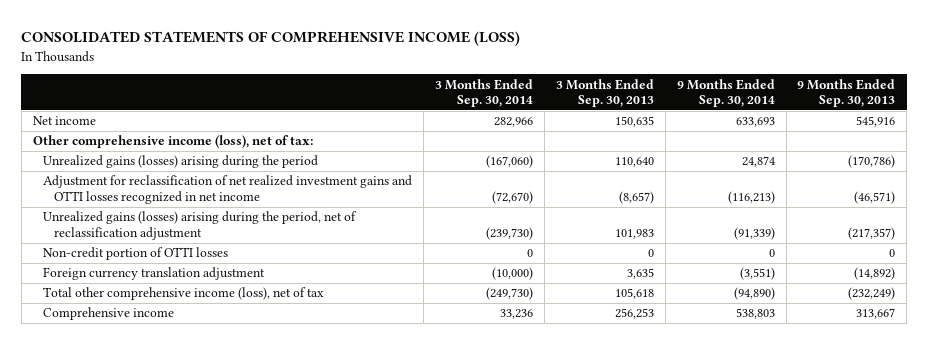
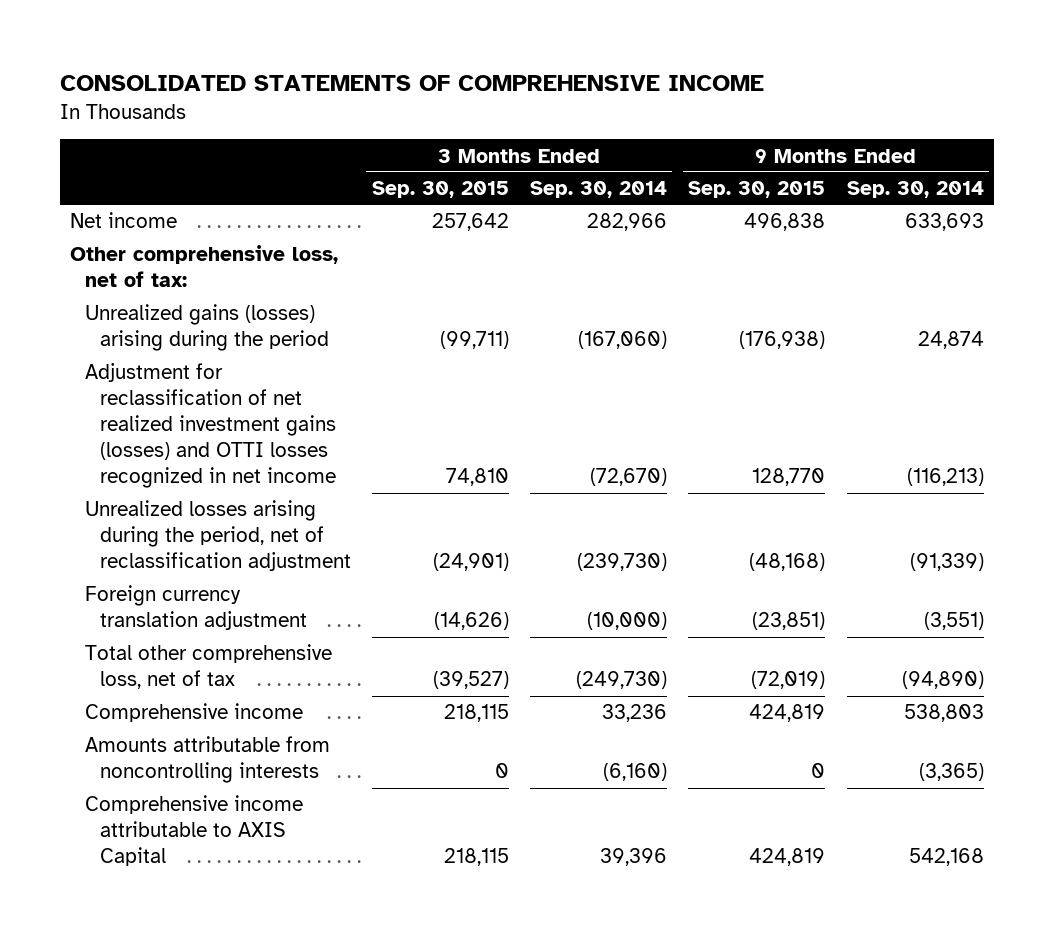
[21,31,521,47] CONSOLIDATED STATEMENTS OF COMPREHENSIVE INCOME (LOSS) -> [59,75,764,92] CONSOLIDATED STATEMENTS OF COMPREHENSIVE INCOME
[555,78,654,108] 3 Months Ended Sep. 30, 2013 -> none
[797,78,896,108] 9 Months Ended Sep. 30, 2013 -> none
none -> [371,181,509,199] Sep. 30, 2015
none -> [688,181,826,199] Sep. 30, 2015
[32,135,313,149] Other comprehensive income (loss), net of tax: -> [70,245,339,288] Other comprehensive loss, net of tax:
[43,247,229,261] Non-credit portion of OTTI losses -> none
[43,175,413,205] Adjustment for reclassification of net realized investment gains and OTTI losses recognized in net income -> [85,363,336,489] Adjustment for reclassification of net realized investment gains (losses) and OTTI losses recognized in net income
[43,211,358,241] Unrealized gains (losses) arising during the period, net of reclassification adjustment -> [85,500,351,572] Unrealized losses arising during the period, net of reclassification adjustment
[43,287,325,301] Total other comprehensive income (loss), net of tax -> [85,644,333,690] Total other comprehensive loss, net of tax
none -> [85,736,331,784] Amounts attributable from noncontrolling interests
none -> [85,795,304,867] Comprehensive income attributable to AXIS Capital

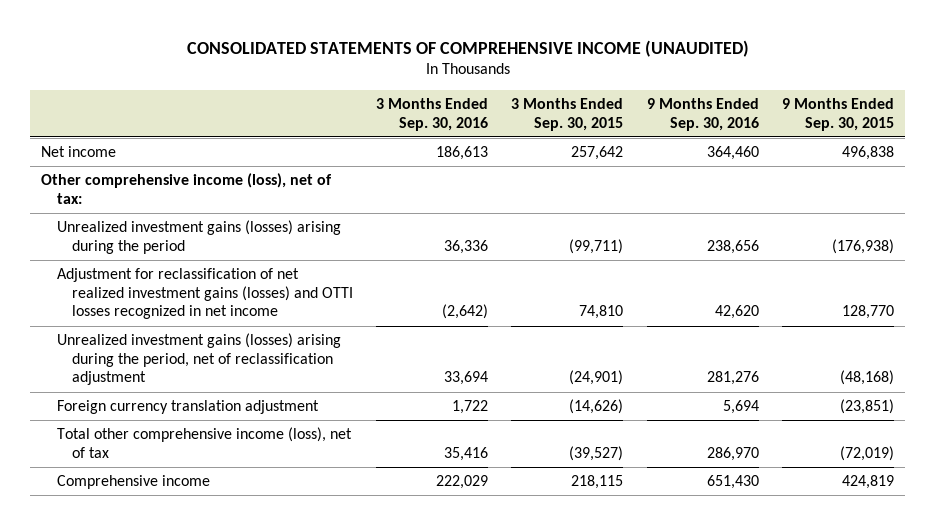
[59,75,764,92] CONSOLIDATED STATEMENTS OF COMPREHENSIVE INCOME -> [186,39,749,57] CONSOLIDATED STATEMENTS OF COMPREHENSIVE INCOME (UNAUDITED)
[530,181,668,199] Sep. 30, 2014 -> none
[846,181,984,199] Sep. 30, 2014 -> none
none -> [376,97,489,131] 3 Months Ended Sep. 30, 2016
none -> [646,97,759,131] 9 Months Ended Sep. 30, 2016
[70,245,339,288] Other comprehensive loss, net of tax: -> [41,173,333,204] Other comprehensive income (loss), net of tax:
[85,304,329,352] Unrealized gains (losses) arising during the period -> [56,220,341,254] Unrealized investment gains (losses) arising during the period
[85,500,351,572] Unrealized losses arising during the period, net of reclassification adjustment -> [56,333,341,386] Unrealized investment gains (losses) arising during the period, net of reclassification adjustment
[85,644,333,690] Total other comprehensive loss, net of tax -> [56,427,352,458] Total other comprehensive income (loss), net of tax
[85,736,331,784] Amounts attributable from noncontrolling interests -> none
[85,795,304,867] Comprehensive income attributable to AXIS Capital -> none

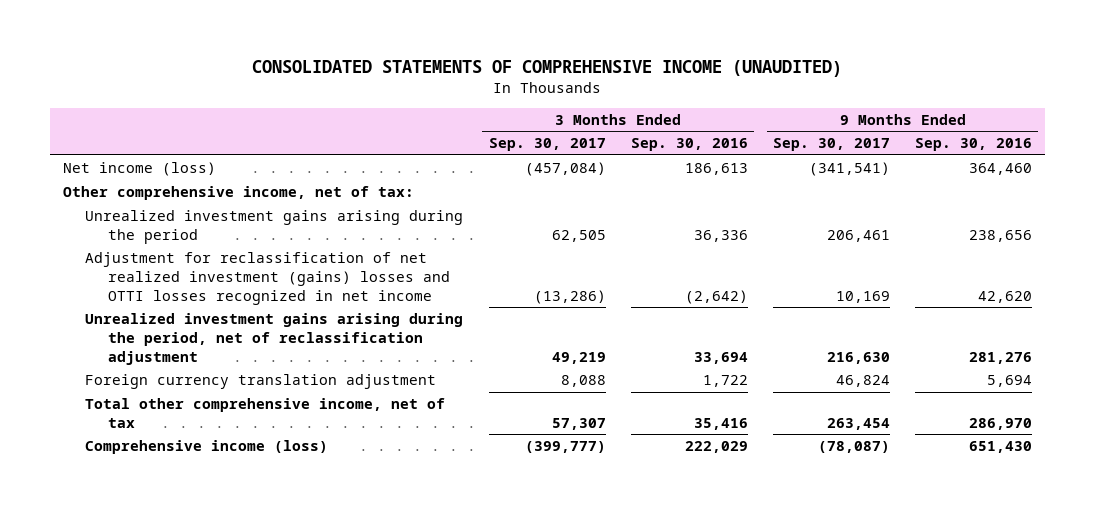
[511,97,624,131] 3 Months Ended Sep. 30, 2015 -> none
[781,97,894,131] 9 Months Ended Sep. 30, 2015 -> none
none -> [488,138,606,152] Sep. 30, 2017
none -> [772,138,890,152] Sep. 30, 2017
[41,146,117,158] Net income -> [62,162,216,177] Net income (loss)
[41,173,333,204] Other comprehensive income (loss), net of tax: -> [62,186,414,201] Other comprehensive income, net of tax:
[56,220,341,254] Unrealized investment gains (losses) arising during the period -> [85,210,464,244] Unrealized investment gains arising during the period
[56,268,353,320] Adjustment for reclassification of net realized investment gains (losses) and OTTI losses recognized in net income -> [85,252,451,305] Adjustment for reclassification of net realized investment (gains) losses and OTTI losses recognized in net income
[56,333,341,386] Unrealized investment gains (losses) arising during the period, net of reclassification adjustment -> [85,313,464,365] Unrealized investment gains arising during the period, net of reclassification adjustment
[56,427,352,458] Total other comprehensive income (loss), net of tax -> [85,398,446,428] Total other comprehensive income, net of tax
[56,475,210,490] Comprehensive income -> [85,440,329,455] Comprehensive income (loss)

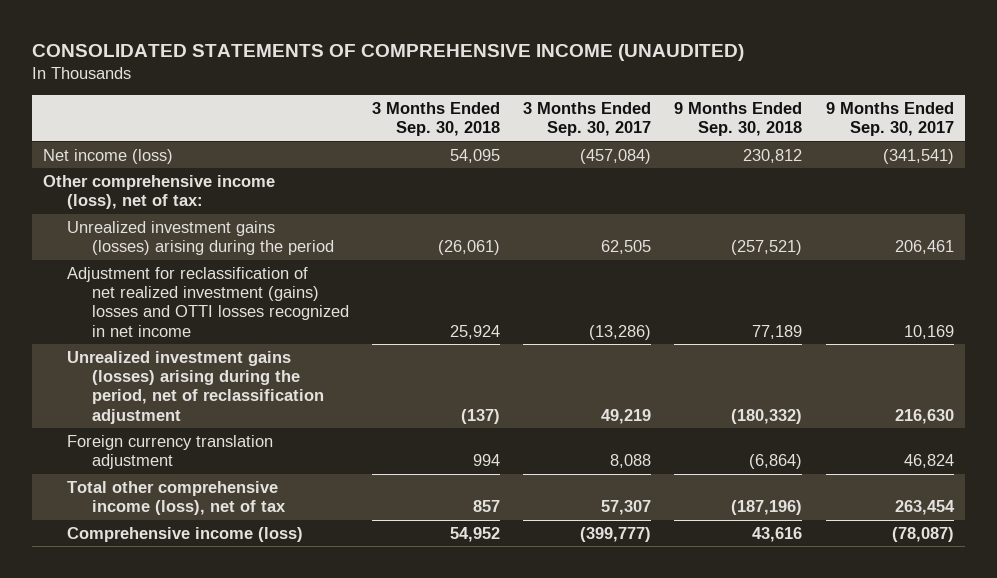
[630,138,748,152] Sep. 30, 2016 -> none
[915,138,1033,152] Sep. 30, 2016 -> none
none -> [371,102,500,137] 3 Months Ended Sep. 30, 2018
none -> [674,102,803,137] 9 Months Ended Sep. 30, 2018
[62,186,414,201] Other comprehensive income, net of tax: -> [43,174,276,210] Other comprehensive income (loss), net of tax:
[85,210,464,244] Unrealized investment gains arising during the period -> [67,220,334,256] Unrealized investment gains (losses) arising during the period
[85,313,464,365] Unrealized investment gains arising during the period, net of reclassification adjustment -> [67,350,324,424] Unrealized investment gains (losses) arising during the period, net of reclassification adjustment
[85,398,446,428] Total other comprehensive income, net of tax -> [67,480,286,516] Total other comprehensive income (loss), net of tax

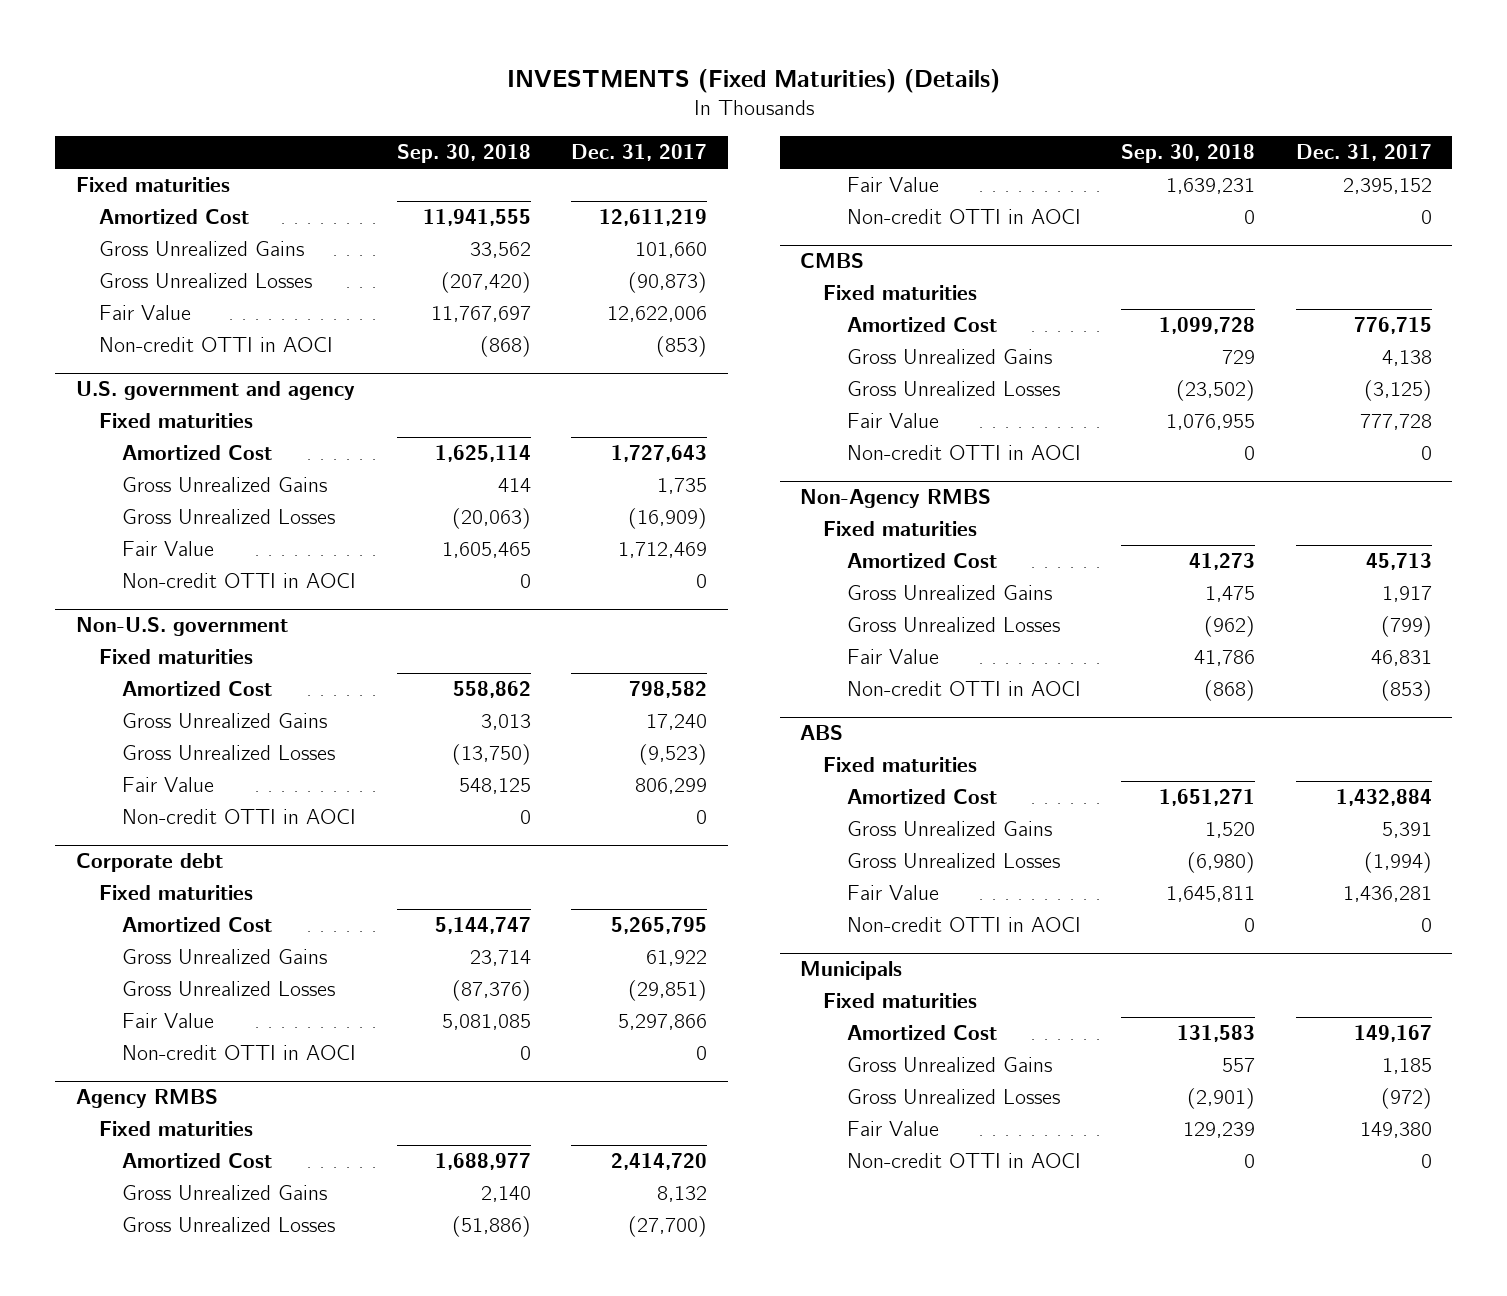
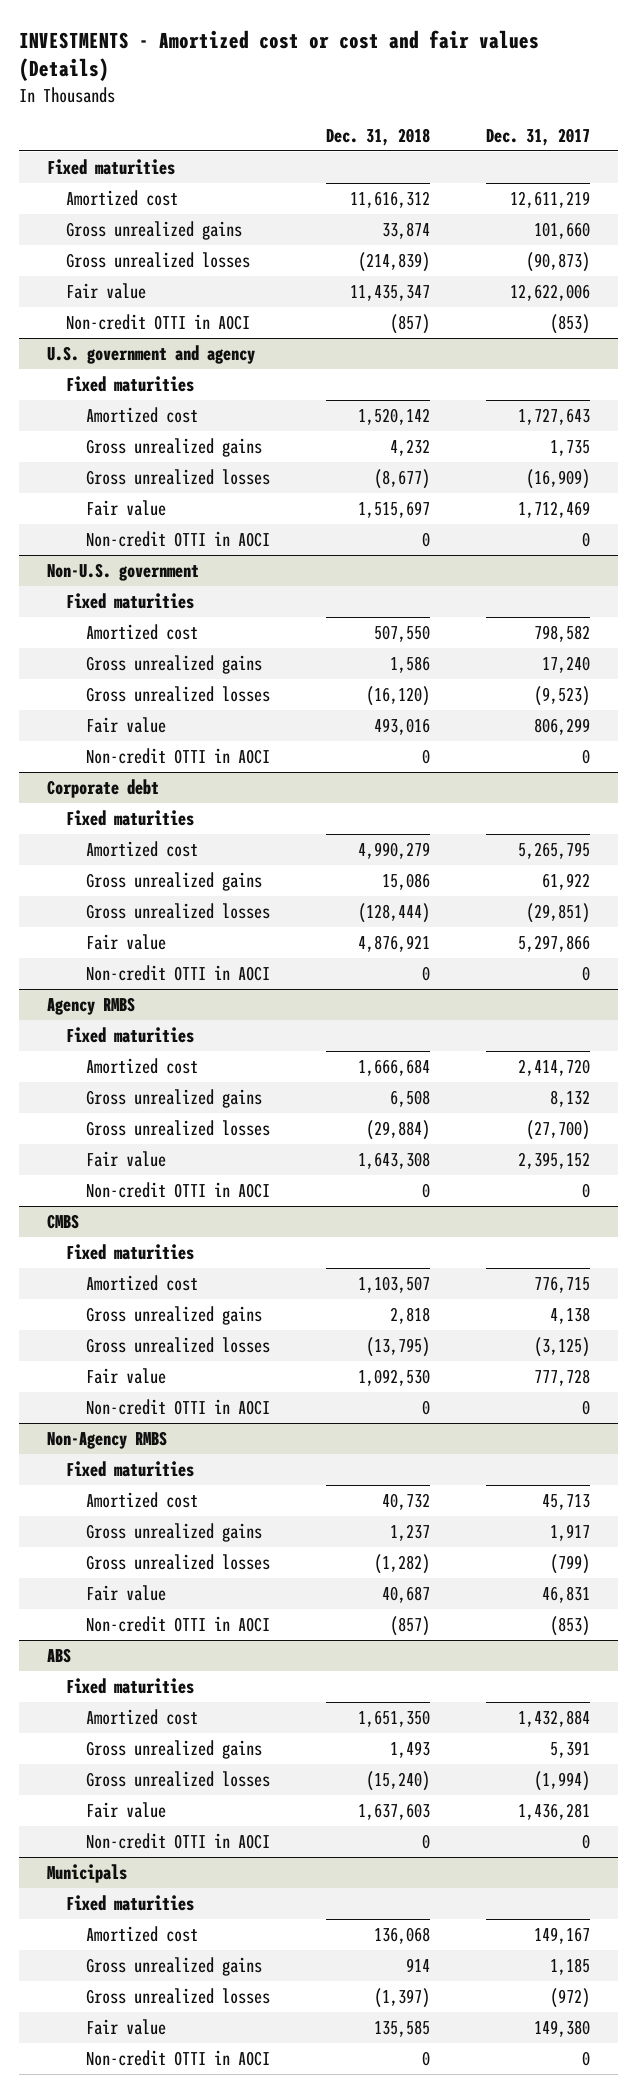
[506,69,1000,94] INVESTMENTS (Fixed Maturities) (Details) -> [18,29,539,82] INVESTMENTS - Amortized cost or cost and fair values (Details)
[396,144,531,164] Sep. 30, 2018 -> none
none -> [326,128,431,147] Dec. 31, 2018
[98,209,249,225] Amortized Cost -> [66,189,179,206] Amortized cost
[98,241,304,257] Gross Unrealized Gains -> [66,220,243,240] Gross unrealized gains
[98,273,312,289] Gross Unrealized Losses -> [66,251,251,268] Gross unrealized losses
[98,305,191,321] Fair Value -> [66,282,147,299] Fair value
[122,445,273,461] Amortized Cost -> [86,406,199,423] Amortized cost
[122,477,328,493] Gross Unrealized Gains -> [86,437,263,457] Gross unrealized gains
[122,509,336,525] Gross Unrealized Losses -> [86,468,271,485] Gross unrealized losses
[122,541,215,557] Fair Value -> [86,499,167,516] Fair value
[122,681,273,697] Amortized Cost -> [86,623,199,640] Amortized cost
[122,713,328,729] Gross Unrealized Gains -> [86,654,263,674] Gross unrealized gains
[122,745,336,761] Gross Unrealized Losses -> [86,685,271,702] Gross unrealized losses
[122,777,215,793] Fair Value -> [86,716,167,733] Fair value
[122,917,273,933] Amortized Cost -> [86,840,199,857] Amortized cost
[122,949,328,965] Gross Unrealized Gains -> [86,871,263,891] Gross unrealized gains
[122,981,336,997] Gross Unrealized Losses -> [86,902,271,919] Gross unrealized losses
[122,1013,215,1029] Fair Value -> [86,933,167,950] Fair value
[122,1153,273,1169] Amortized Cost -> [86,1057,199,1074] Amortized cost
[122,1185,328,1201] Gross Unrealized Gains -> [86,1088,263,1108] Gross unrealized gains
[122,1217,336,1233] Gross Unrealized Losses -> [86,1119,271,1136] Gross unrealized losses
[846,177,939,193] Fair Value -> [86,1150,167,1167] Fair value
[846,317,997,333] Amortized Cost -> [86,1274,199,1291] Amortized cost
[846,349,1052,365] Gross Unrealized Gains -> [86,1305,263,1325] Gross unrealized gains
[846,381,1060,397] Gross Unrealized Losses -> [86,1336,271,1353] Gross unrealized losses
[846,413,939,429] Fair Value -> [86,1367,167,1384] Fair value
[846,553,997,569] Amortized Cost -> [86,1491,199,1508] Amortized cost
[846,585,1052,601] Gross Unrealized Gains -> [86,1522,263,1542] Gross unrealized gains
[846,617,1060,633] Gross Unrealized Losses -> [86,1553,271,1570] Gross unrealized losses
[846,649,939,665] Fair Value -> [86,1584,167,1601] Fair value
[846,789,997,805] Amortized Cost -> [86,1708,199,1725] Amortized cost
[846,821,1052,837] Gross Unrealized Gains -> [86,1739,263,1759] Gross unrealized gains
[846,853,1060,869] Gross Unrealized Losses -> [86,1770,271,1787] Gross unrealized losses
[846,885,939,901] Fair Value -> [86,1801,167,1818] Fair value
[846,1025,997,1041] Amortized Cost -> [86,1925,199,1942] Amortized cost
[846,1057,1052,1073] Gross Unrealized Gains -> [86,1956,263,1976] Gross unrealized gains
[846,1089,1060,1105] Gross Unrealized Losses -> [86,1987,271,2004] Gross unrealized losses
[846,1121,939,1137] Fair Value -> [86,2018,167,2035] Fair value

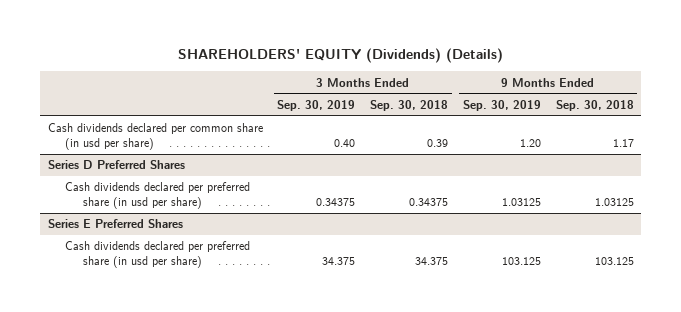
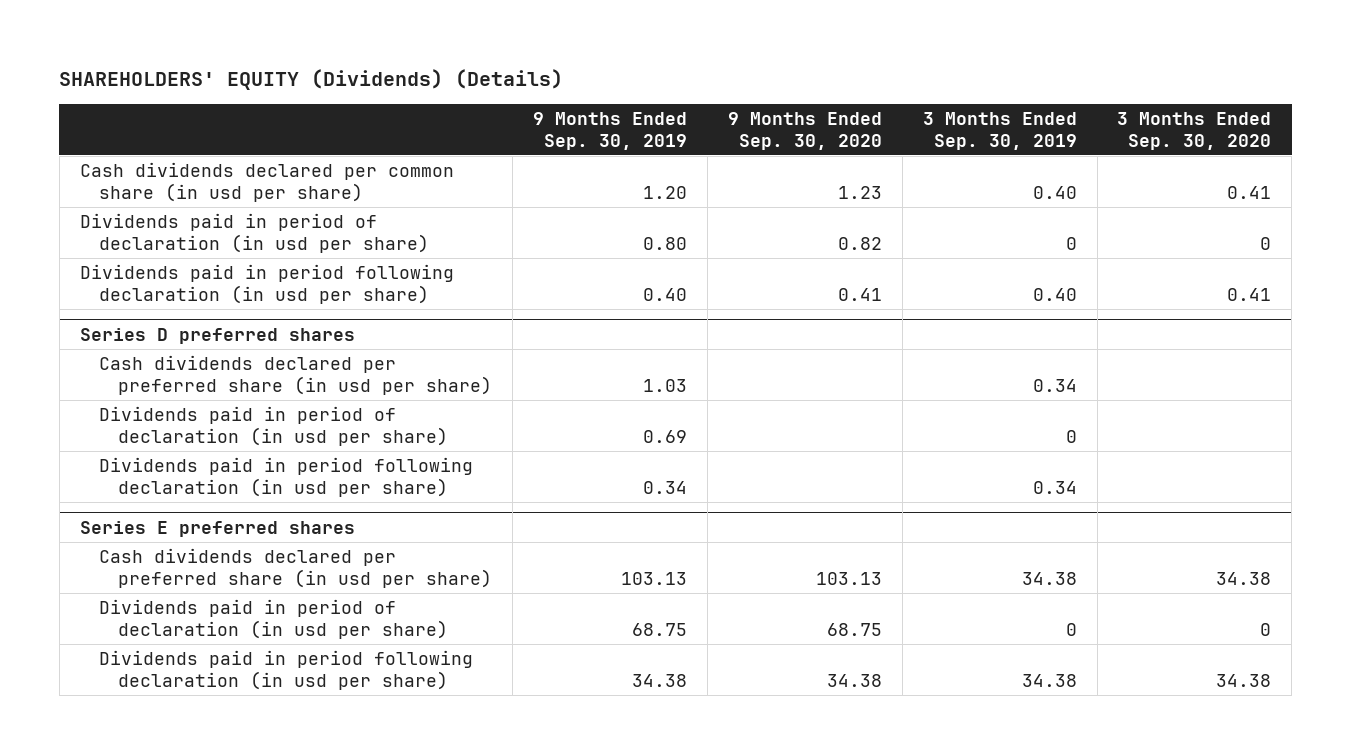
[370,99,449,111] Sep. 30, 2018 -> none
[555,99,634,111] Sep. 30, 2018 -> none
none -> [727,111,882,150] 9 Months Ended Sep. 30, 2020
none -> [1117,111,1272,150] 3 Months Ended Sep. 30, 2020
none -> [79,212,430,253] Dividends paid in period of declaration (in usd per share)
none -> [79,263,454,304] Dividends paid in period following declaration (in usd per share)
[47,160,185,170] Series D Preferred Shares -> [79,327,355,344] Series D preferred shares
[316,198,356,207] 0.34375 -> [1032,378,1077,392] 0.34
[501,198,541,207] 1.03125 -> [643,378,688,392] 1.03
none -> [99,405,449,446] Dividends paid in period of declaration (in usd per share)
none -> [99,456,474,497] Dividends paid in period following declaration (in usd per share)
[47,219,183,229] Series E Preferred Shares -> [79,520,355,537] Series E preferred shares
[322,257,356,266] 34.375 -> [1021,571,1077,585] 34.38
[501,257,541,266] 103.125 -> [621,571,688,585] 103.13
none -> [99,598,449,639] Dividends paid in period of declaration (in usd per share)
none -> [99,649,474,690] Dividends paid in period following declaration (in usd per share)

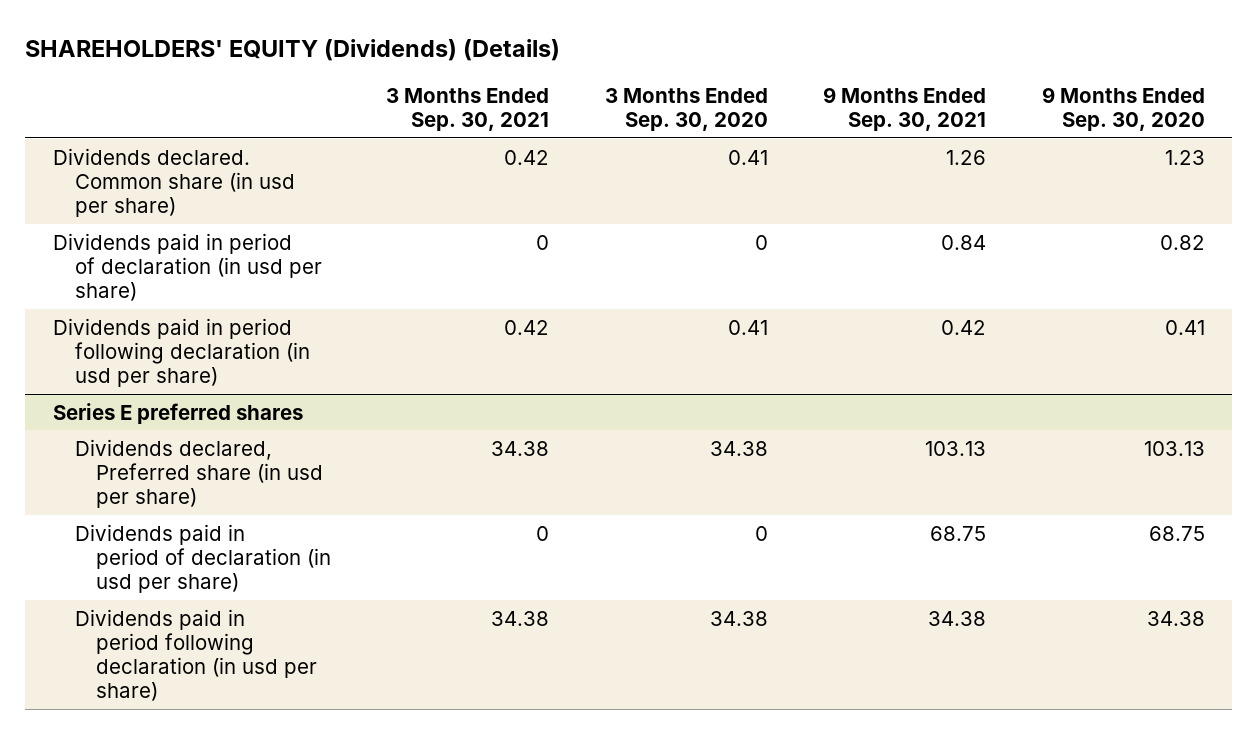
[533,111,688,150] 9 Months Ended Sep. 30, 2019 -> none
[922,111,1077,150] 3 Months Ended Sep. 30, 2019 -> none
none -> [386,87,550,132] 3 Months Ended Sep. 30, 2021
none -> [823,86,987,132] 9 Months Ended Sep. 30, 2021
[79,161,454,202] Cash dividends declared per common share (in usd per share) -> [53,147,295,217] Dividends declared. Common share (in usd per share)
[79,327,355,344] Series D preferred shares -> none
[99,354,493,395] Cash dividends declared per preferred share (in usd per share) -> none
[99,405,449,446] Dividends paid in period of declaration (in usd per share) -> none
[99,456,474,497] Dividends paid in period following declaration (in usd per share) -> none
[99,547,493,588] Cash dividends declared per preferred share (in usd per share) -> [74,438,323,508] Dividends declared, Preferred share (in usd per share)

